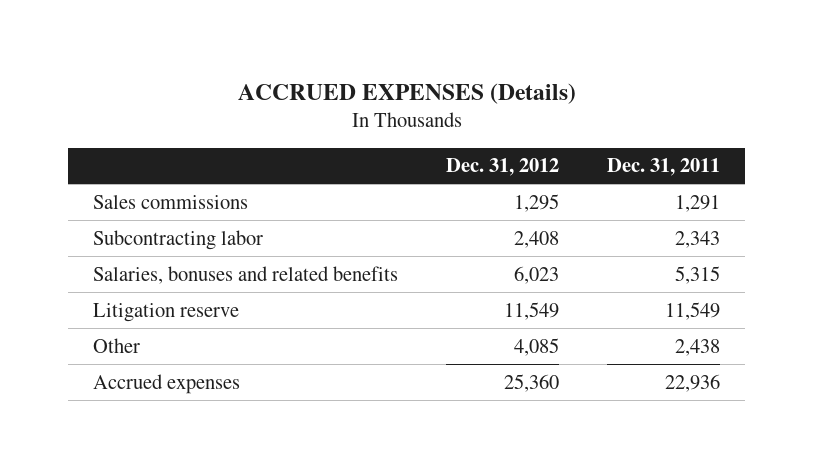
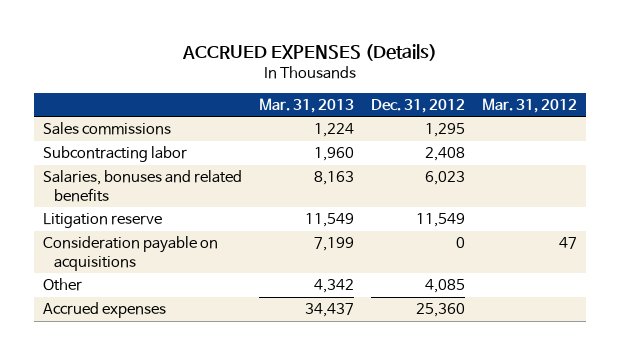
[607,158,721,177] Dec. 31, 2011 -> none
none -> [259,98,355,114] Mar. 31, 2013
none -> [482,98,578,114] Mar. 31, 2012
none -> [42,236,218,271] Consideration payable on acquisitions

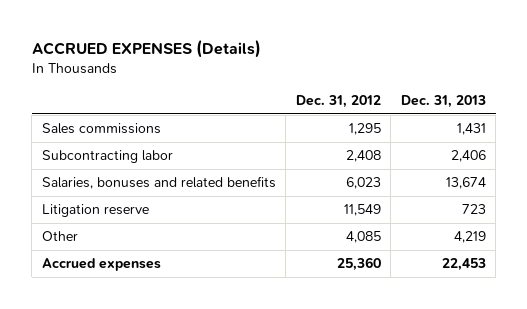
[259,98,355,114] Mar. 31, 2013 -> none
[482,98,578,114] Mar. 31, 2012 -> none
none -> [400,95,486,109] Dec. 31, 2013
[42,236,218,271] Consideration payable on acquisitions -> none

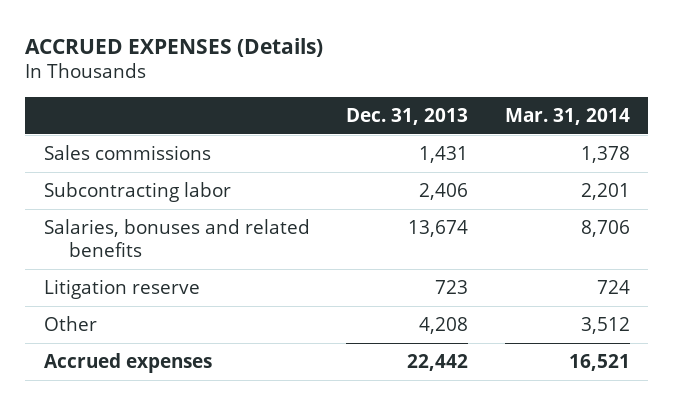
[295,95,381,109] Dec. 31, 2012 -> none
none -> [505,107,631,125] Mar. 31, 2014
[453,231,486,244] 4,219 -> [419,316,469,334] 4,208
[441,258,486,272] 22,453 -> [407,353,469,371] 22,442

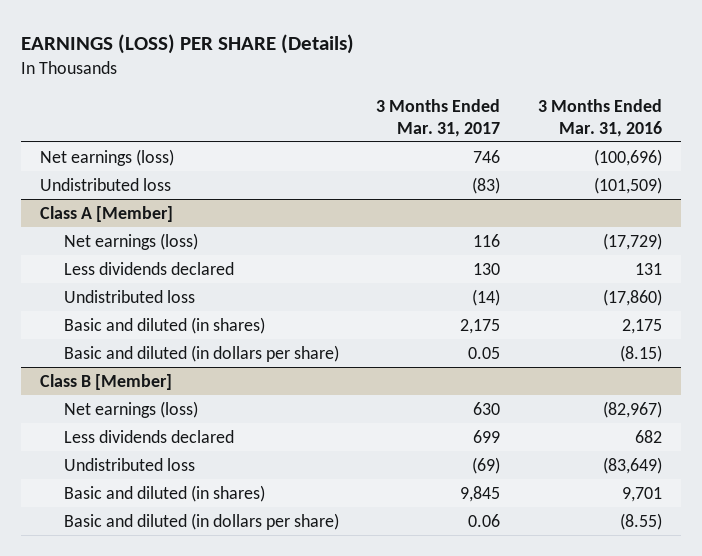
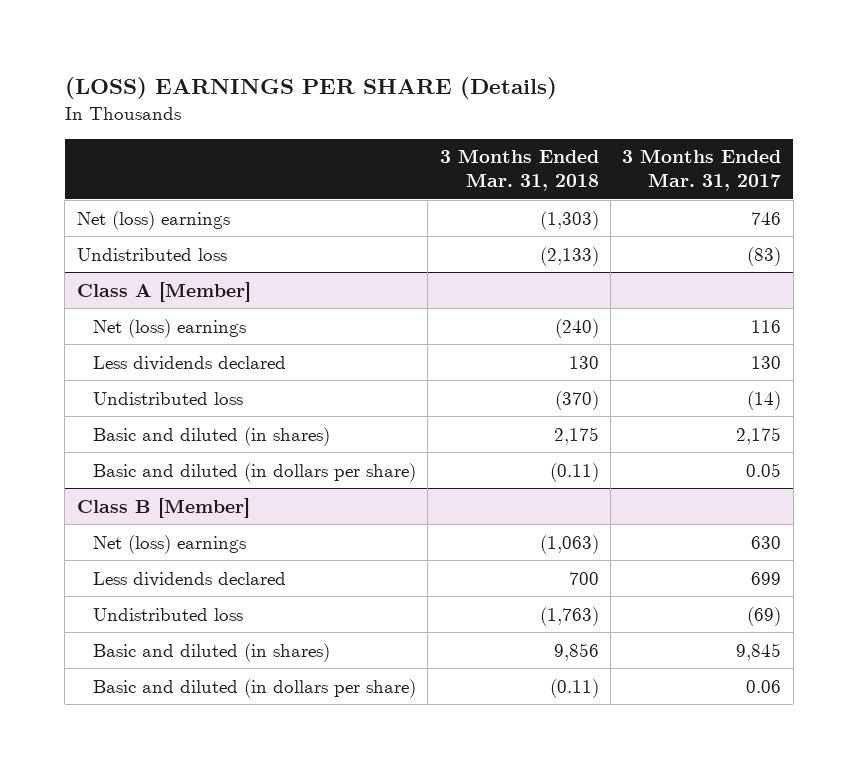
[21,33,355,54] EARNINGS (LOSS) PER SHARE (Details) -> [64,77,557,100] (LOSS) EARNINGS PER SHARE (Details)
[538,98,663,137] 3 Months Ended Mar. 31, 2016 -> none
none -> [439,149,599,192] 3 Months Ended Mar. 31, 2018
[40,148,175,166] Net earnings (loss) -> [76,210,230,230] Net (loss) earnings
[63,232,198,250] Net earnings (loss) -> [92,318,246,338] Net (loss) earnings
[63,400,198,418] Net earnings (loss) -> [92,534,246,554] Net (loss) earnings

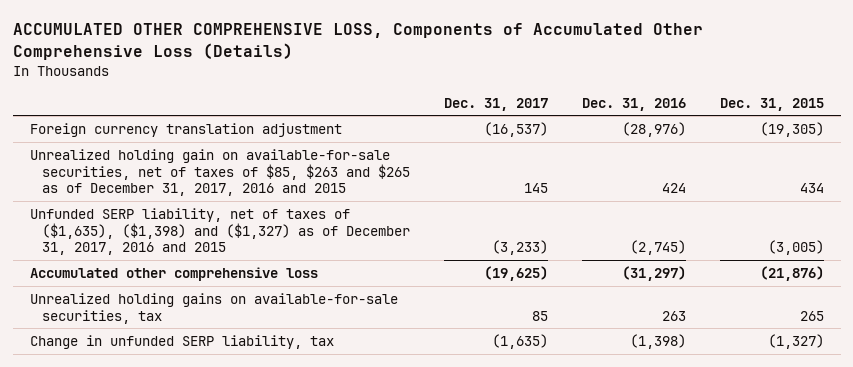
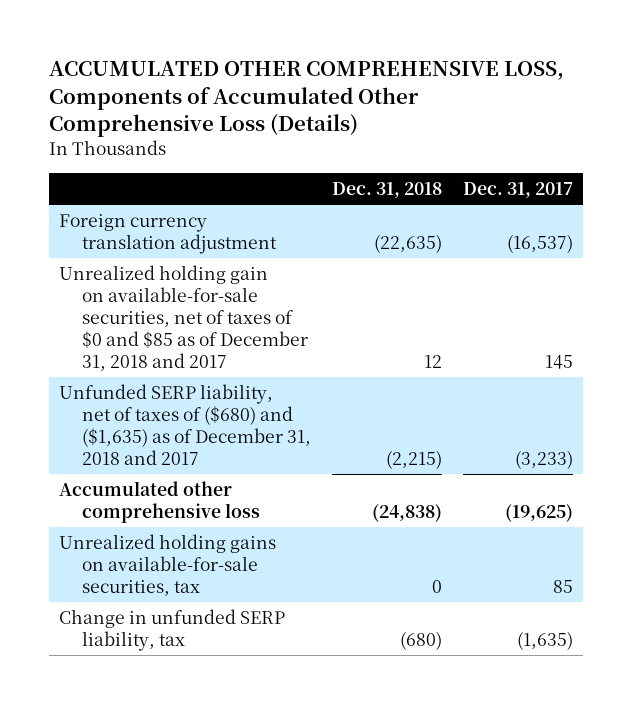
[581,97,686,111] Dec. 31, 2016 -> none
[719,97,824,111] Dec. 31, 2015 -> none
none -> [332,181,443,198] Dec. 31, 2018
[29,148,411,197] Unrealized holding gain on available-for-sale securities, net of taxes of $85, $263 and $265 as of December 31, 2017, 2016 and 2015 -> [59,265,309,372] Unrealized holding gain on available-for-sale securities, net of taxes of $0 and $85 as of December 31, 2018 and 2017
[29,207,411,256] Unfunded SERP liability, net of taxes of ($1,635), ($1,398) and ($1,327) as of December 31, 2017, 2016 and 2015 -> [59,384,312,466] Unfunded SERP liability, net of taxes of ($680) and ($1,635) as of December 31, 2018 and 2017

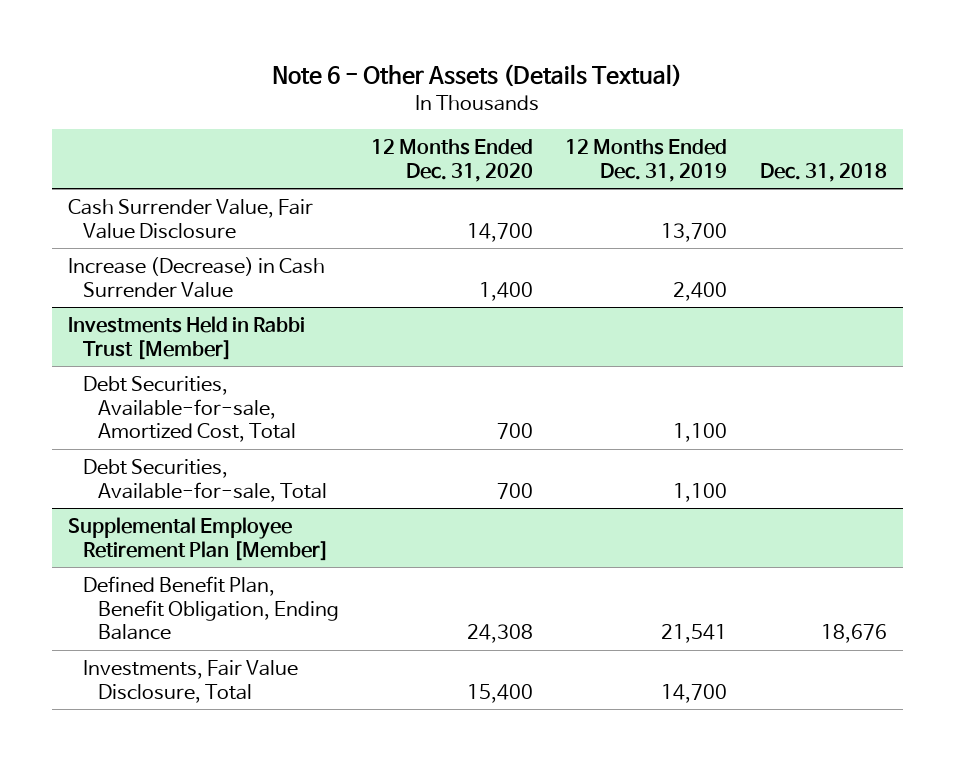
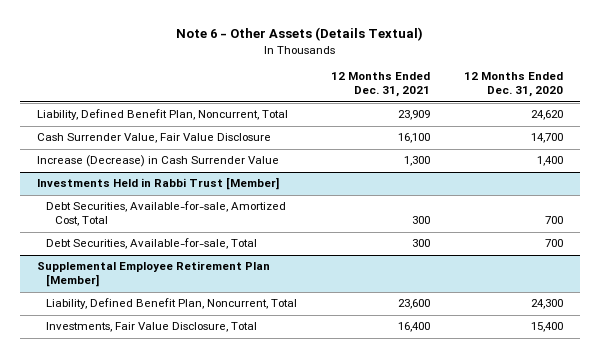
[565,139,728,182] 12 Months Ended Dec. 31, 2019 -> none
[759,162,887,182] Dec. 31, 2018 -> none
none -> [331,72,431,98] 12 Months Ended Dec. 31, 2021
none -> [37,109,289,121] Liability, Defined Benefit Plan, Noncurrent, Total
[83,575,339,641] Defined Benefit Plan, Benefit Obligation, Ending Balance -> none
none -> [46,298,298,310] Liability, Defined Benefit Plan, Noncurrent, Total

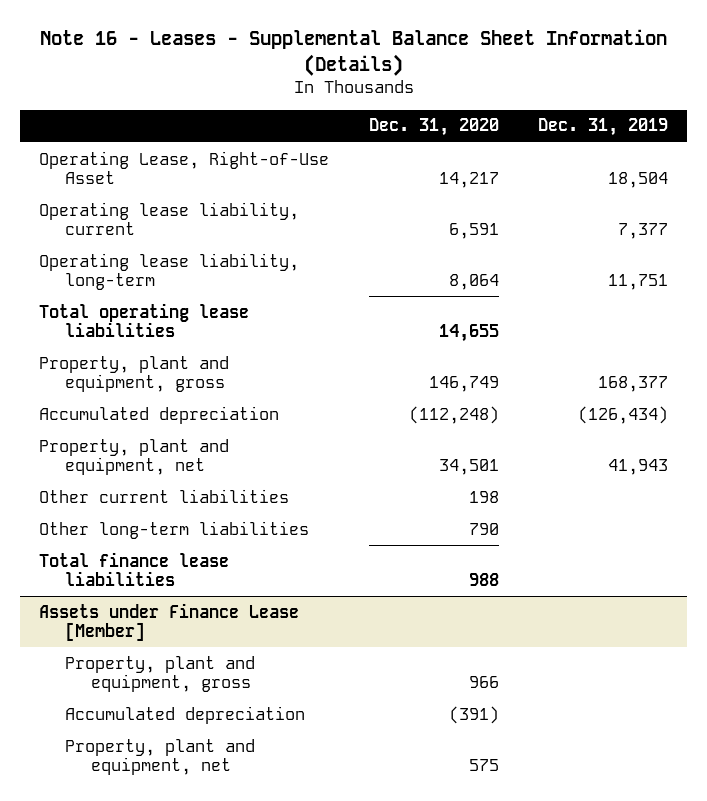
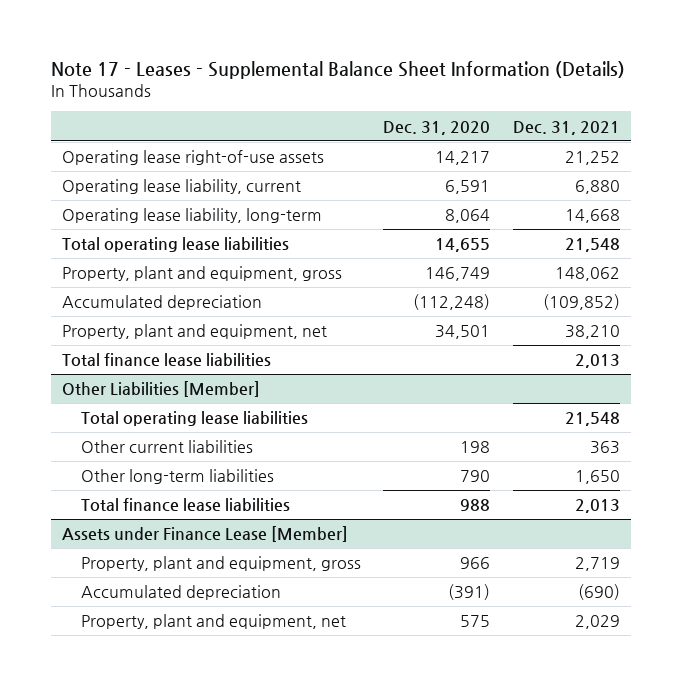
[39,29,667,76] Note 16 - Leases - Supplemental Balance Sheet Information (Details) -> [51,61,626,80] Note 17 - Leases - Supplemental Balance Sheet Information (Details)
[537,118,668,137] Dec. 31, 2019 -> none
none -> [512,120,620,135] Dec. 31, 2021
[39,150,330,184] Operating Lease, Right-of-Use Asset -> [62,150,325,166] Operating lease right-of-use assets
none -> [62,353,272,368] Total finance lease liabilities
none -> [62,381,261,398] Other Liabilities [Member]
none -> [80,411,308,427] Total operating lease liabilities

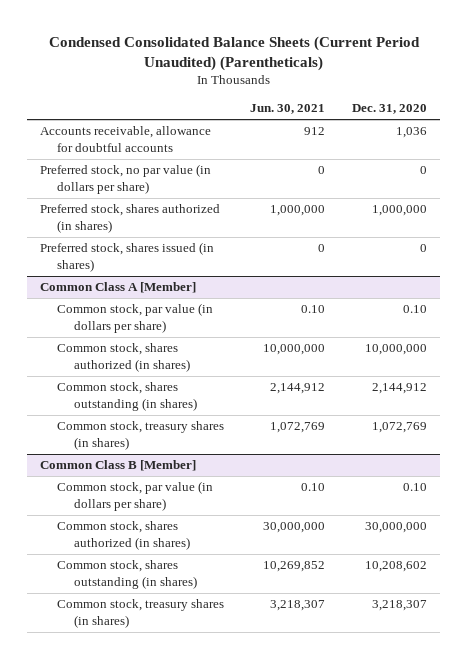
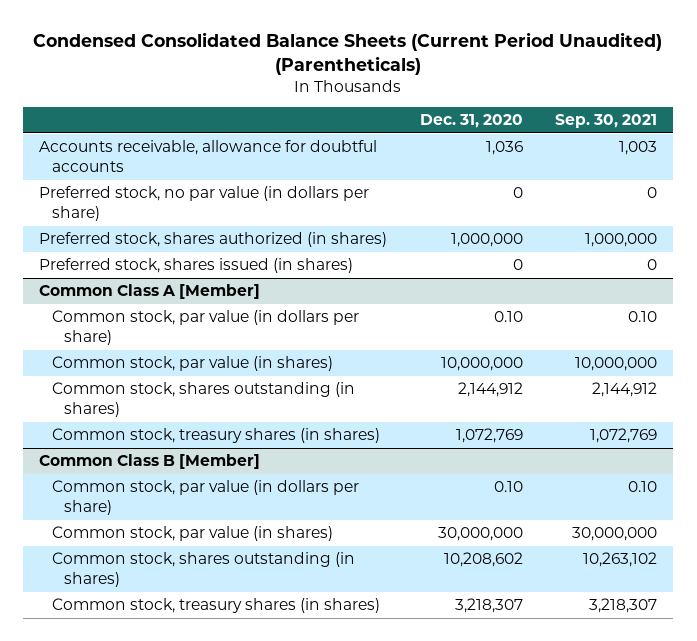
[250,104,326,115] Jun. 30, 2021 -> none
none -> [555,114,658,129] Sep. 30, 2021
[56,343,190,372] Common stock, shares authorized (in shares) -> [51,356,333,372] Common stock, par value (in shares)
[56,521,190,550] Common stock, shares authorized (in shares) -> [51,526,333,542] Common stock, par value (in shares)

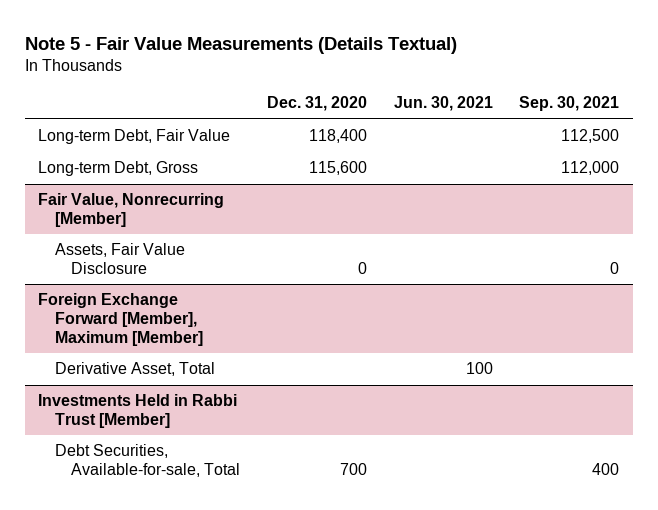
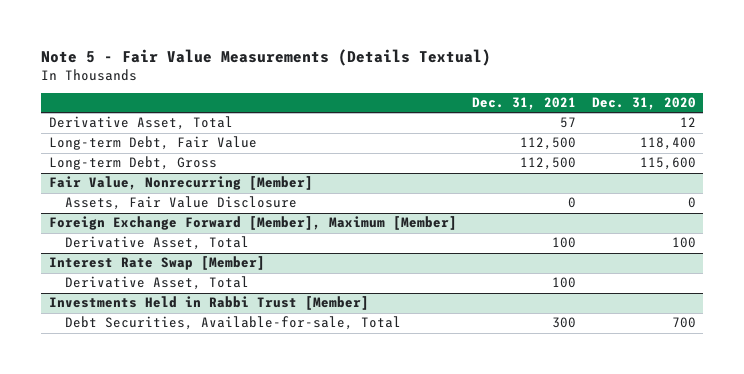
[393,96,493,112] Jun. 30, 2021 -> none
[519,96,620,112] Sep. 30, 2021 -> none
none -> [472,97,577,111] Dec. 31, 2021
none -> [48,116,233,131] Derivative Asset, Total
none -> [64,236,249,251] Derivative Asset, Total
none -> [48,256,265,271] Interest Rate Swap [Member]

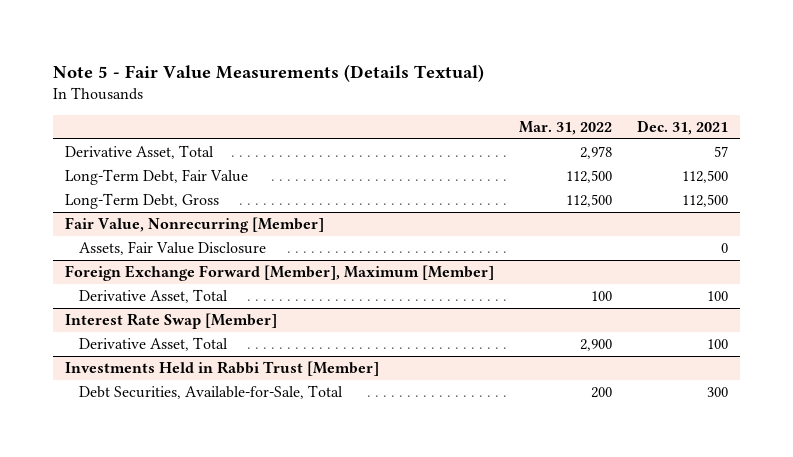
[591,97,696,111] Dec. 31, 2020 -> none
none -> [518,121,612,136] Mar. 31, 2022
[48,136,257,151] Long-term Debt, Fair Value -> [65,168,249,185] Long-Term Debt, Fair Value
[48,156,217,171] Long-term Debt, Gross -> [65,192,220,209] Long-Term Debt, Gross
[64,316,401,331] Debt Securities, Available-for-sale, Total -> [79,384,344,399] Debt Securities, Available-for-Sale, Total

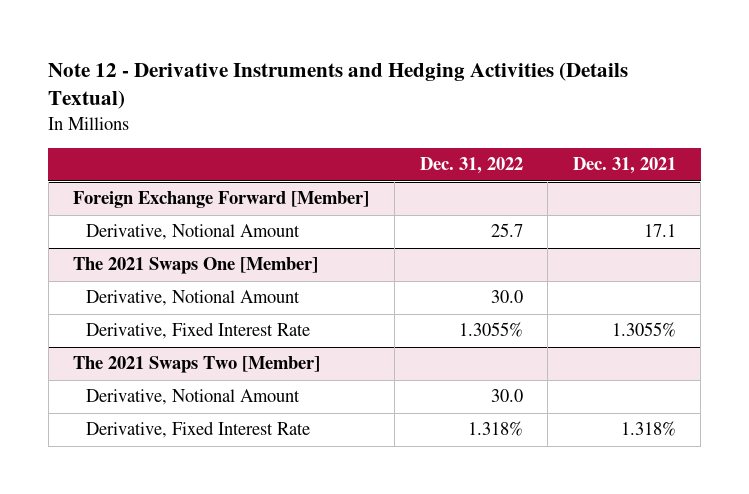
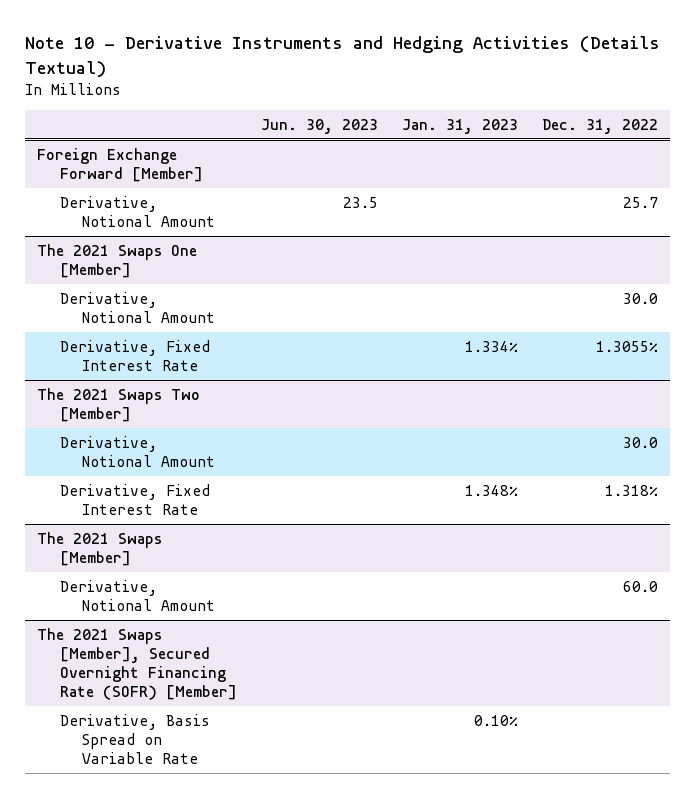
[48,61,629,110] Note 12 - Derivative Instruments and Hedging Activities (Details Textual) -> [24,36,660,78] Note 10 - Derivative Instruments and Hedging Activities (Details Textual)
[572,157,676,175] Dec. 31, 2021 -> none
none -> [260,118,378,134] Jun. 30, 2023
none -> [401,118,518,134] Jan. 31, 2023
none -> [36,531,162,566] The 2021 Swaps [Member]
none -> [59,579,216,611] Derivative, Notional Amount
none -> [36,627,237,701] The 2021 Swaps [Member], Secured Overnight Financing Rate (SOFR) [Member]
none -> [59,713,210,765] Derivative, Basis Spread on Variable Rate

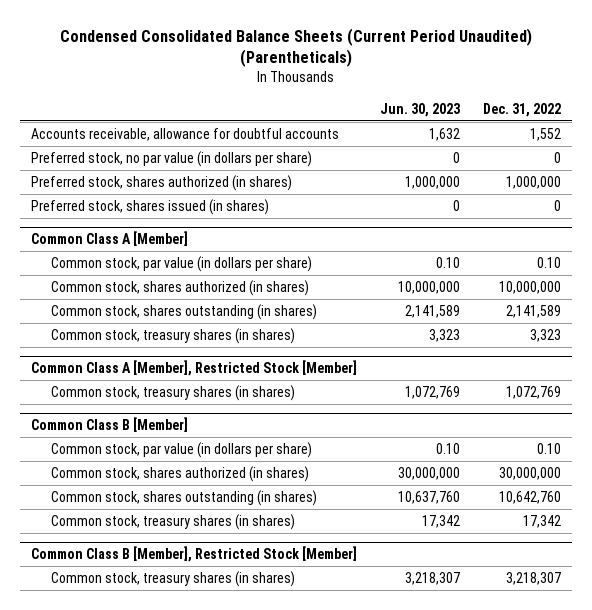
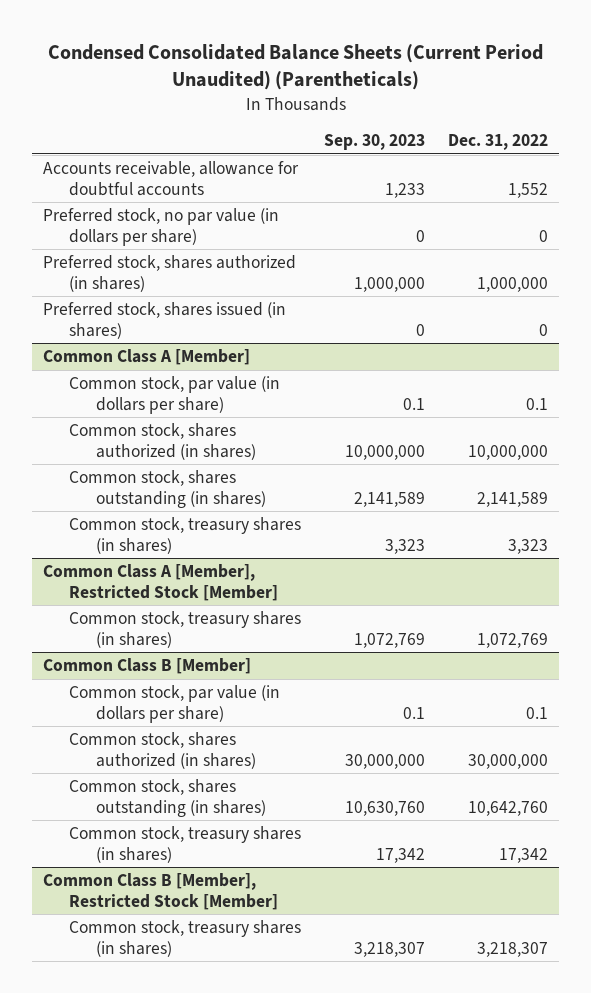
[380,102,461,117] Jun. 30, 2023 -> none
none -> [324,134,426,151] Sep. 30, 2023
[536,257,561,269] 0.10 -> [526,397,549,410] 0.1
[536,443,561,455] 0.10 -> [526,706,549,719] 0.1

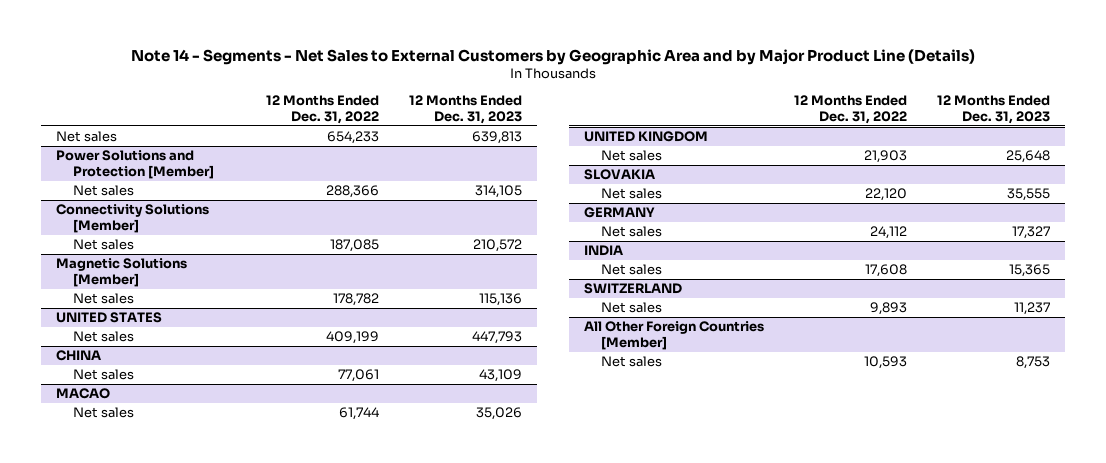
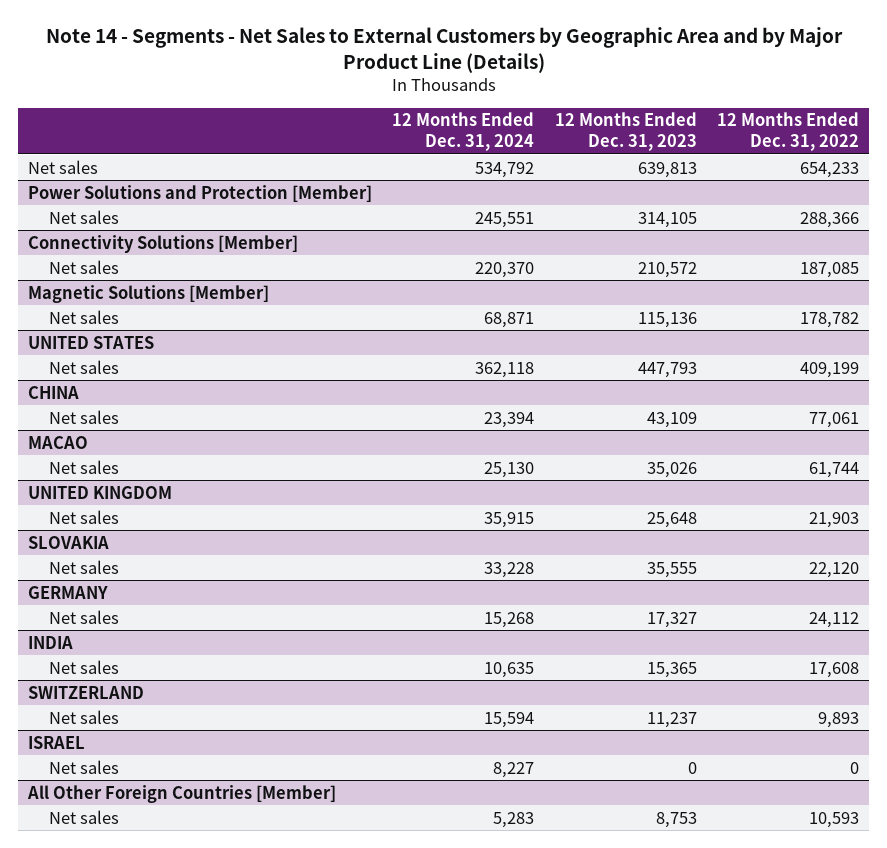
none -> [392,112,535,151] 12 Months Ended Dec. 31, 2024
none -> [27,735,85,749] ISRAEL
none -> [49,759,120,774] Net sales

